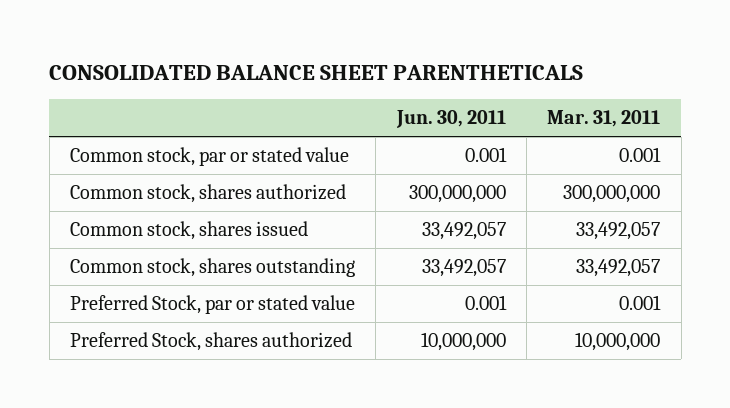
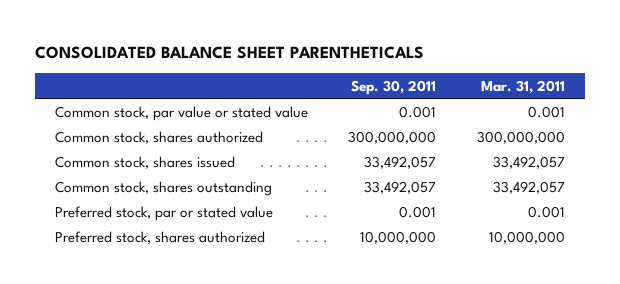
[395,110,506,129] Jun. 30, 2011 -> none
none -> [351,79,437,95] Sep. 30, 2011
[69,147,349,167] Common stock, par or stated value -> [55,105,309,121] Common stock, par value or stated value
[69,295,355,315] Preferred Stock, par or stated value -> [55,205,274,221] Preferred stock, par or stated value
[69,332,352,352] Preferred Stock, shares authorized -> [55,230,266,244] Preferred stock, shares authorized

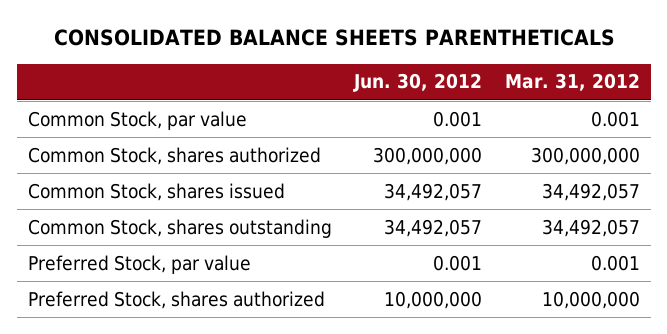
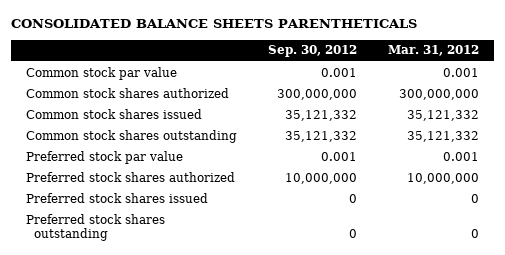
[353,73,483,93] Jun. 30, 2012 -> none
none -> [267,45,357,58] Sep. 30, 2012
[27,110,247,130] Common Stock, par value -> [25,66,177,80] Common stock par value
[27,146,321,165] Common Stock, shares authorized -> [25,87,229,98] Common stock shares authorized
[27,182,285,201] Common Stock, shares issued -> [25,108,202,119] Common stock shares issued
[541,182,640,201] 34,492,057 -> [406,109,479,121] 35,121,332
[27,218,332,238] Common Stock, shares outstanding -> [25,129,237,143] Common stock shares outstanding
[541,218,640,237] 34,492,057 -> [406,130,479,142] 35,121,332
[27,254,251,274] Preferred Stock, par value -> [25,150,183,164] Preferred stock par value
[27,290,325,309] Preferred Stock, shares authorized -> [25,171,235,182] Preferred stock shares authorized
none -> [25,192,208,203] Preferred stock shares issued
none -> [25,213,165,241] Preferred stock shares outstanding

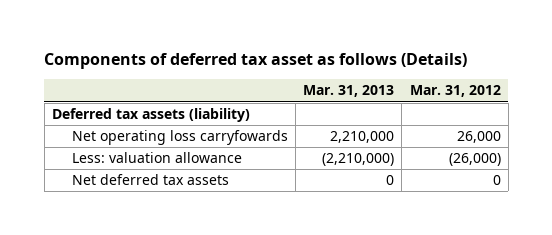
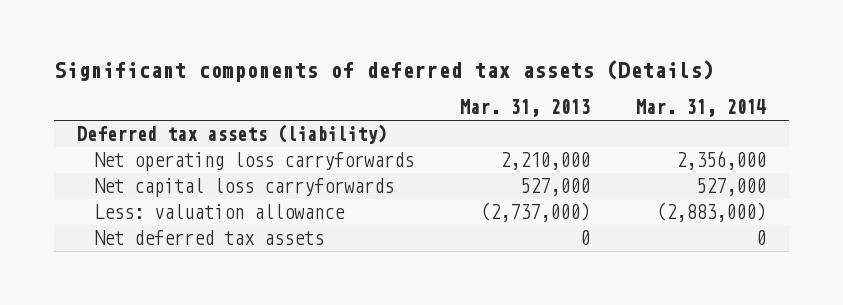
[44,53,468,70] Components of deferred tax asset as follows (Details) -> [53,60,714,83] Significant components of deferred tax assets (Details)
[409,85,501,98] Mar. 31, 2012 -> none
none -> [635,99,766,118] Mar. 31, 2014
[71,130,288,146] Net operating loss carryfowards -> [94,152,415,172] Net operating loss carryforwards
none -> [94,178,395,198] Net capital loss carryforwards
[322,153,395,167] (2,210,000) -> [480,202,591,223] (2,737,000)

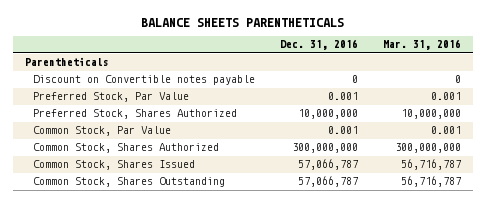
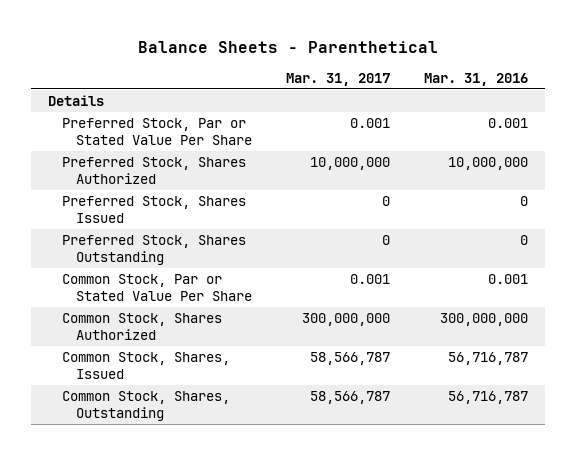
[141,17,345,27] BALANCE SHEETS PARENTHETICALS -> [137,40,438,53] Balance Sheets - Parenthetical
[280,39,359,51] Dec. 31, 2016 -> none
none -> [286,73,391,87] Mar. 31, 2017
[25,57,110,67] Parentheticals -> none
[33,75,256,86] Discount on Convertible notes payable -> none
none -> [47,95,104,107] Details
[33,92,190,103] Preferred Stock, Par Value -> [62,118,253,145] Preferred Stock, Par or Stated Value Per Share
none -> [62,196,247,223] Preferred Stock, Shares Issued
none -> [62,235,247,265] Preferred Stock, Shares Outstanding
[33,126,172,137] Common Stock, Par Value -> [62,274,253,301] Common Stock, Par or Stated Value Per Share
[33,160,196,171] Common Stock, Shares Issued -> [62,352,231,379] Common Stock, Shares, Issued
[33,177,226,188] Common Stock, Shares Outstanding -> [62,391,231,421] Common Stock, Shares, Outstanding

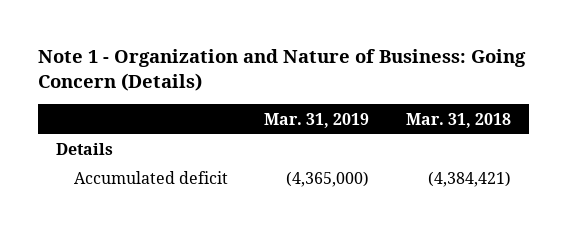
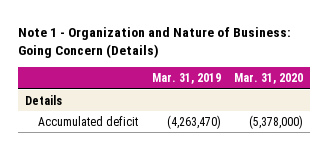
[405,112,511,128] Mar. 31, 2018 -> none
none -> [234,73,304,85] Mar. 31, 2020
[286,171,370,188] (4,365,000) -> [166,114,221,129] (4,263,470)

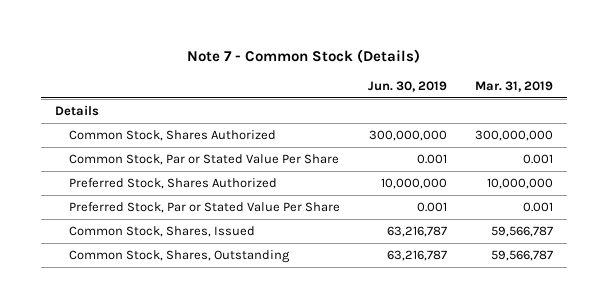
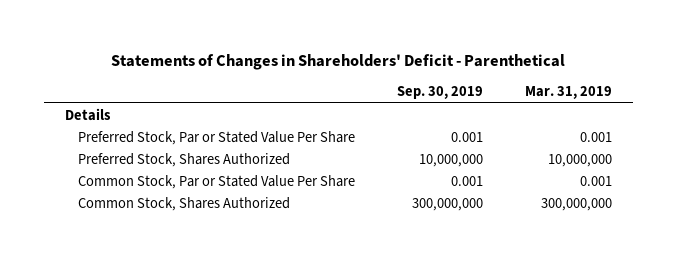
[187,49,421,64] Note 7 - Common Stock (Details) -> [111,53,566,70] Statements of Changes in Shareholders' Deficit - Parenthetical
[368,81,448,93] Jun. 30, 2019 -> none
none -> [397,86,484,100] Sep. 30, 2019
[69,225,256,237] Common Stock, Shares, Issued -> none
[69,249,291,263] Common Stock, Shares, Outstanding -> none
[69,177,278,189] Preferred Stock, Shares Authorized -> [77,152,290,167] Preferred Stock, Shares Authorized
[69,153,340,165] Common Stock, Par or Stated Value Per Share -> [77,174,355,189] Common Stock, Par or Stated Value Per Share
[69,129,277,141] Common Stock, Shares Authorized -> [77,196,290,211] Common Stock, Shares Authorized

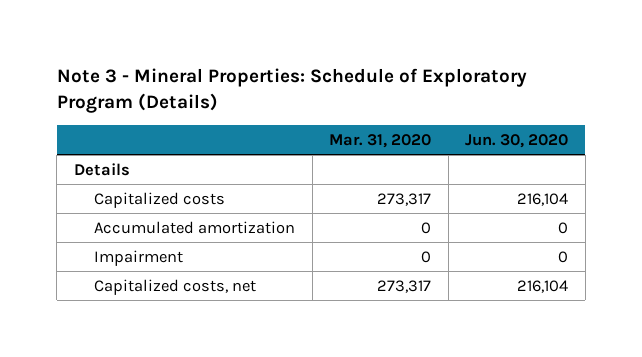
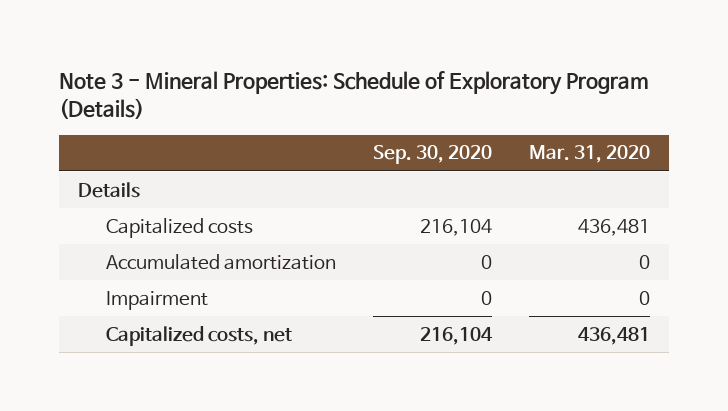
[465,133,569,148] Jun. 30, 2020 -> none
none -> [372,145,492,165] Sep. 30, 2020
[377,192,432,206] 273,317 -> [578,218,651,236] 436,481
[377,279,432,293] 273,317 -> [578,326,651,345] 436,481

